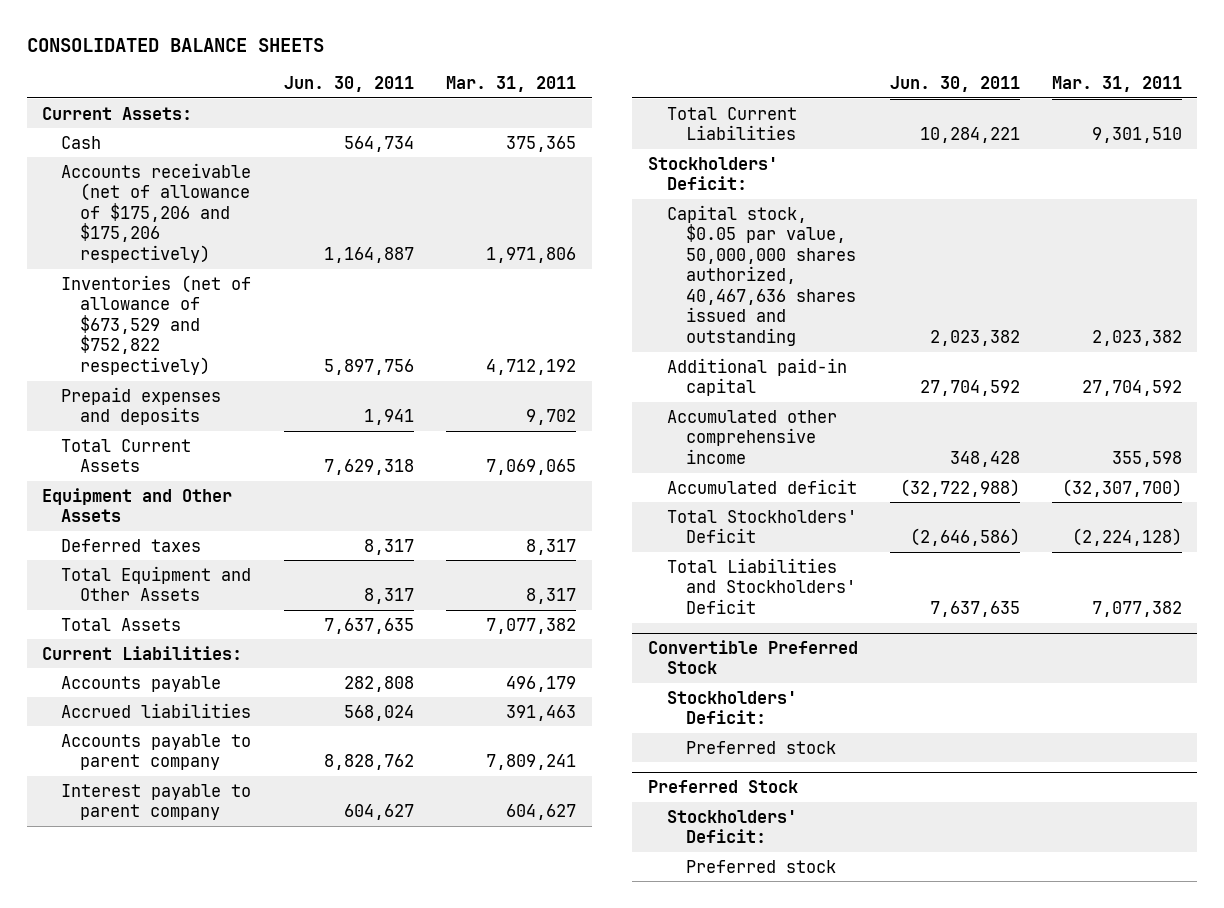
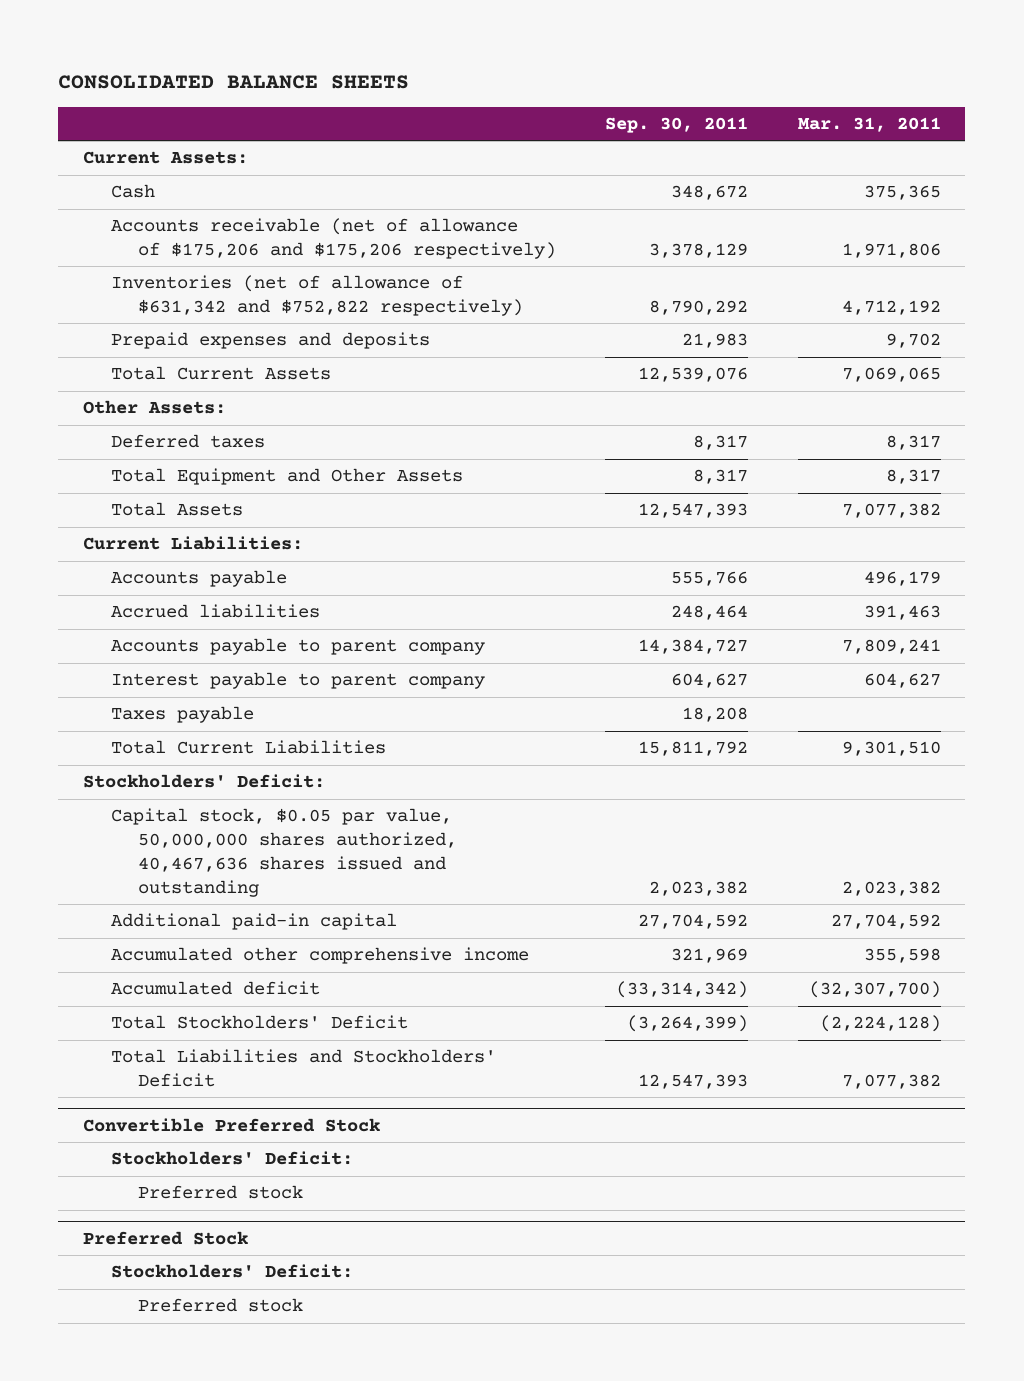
[284,75,415,92] Jun. 30, 2011 -> none
none -> [605,116,749,133] Sep. 30, 2011
[61,274,252,375] Inventories (net of allowance of $673,529 and $752,822 respectively) -> [110,275,524,317] Inventories (net of allowance of $631,342 and $752,822 respectively)
[42,487,233,523] Equipment and Other Assets -> [83,400,227,415] Other Assets:
none -> [110,706,254,724] Taxes payable

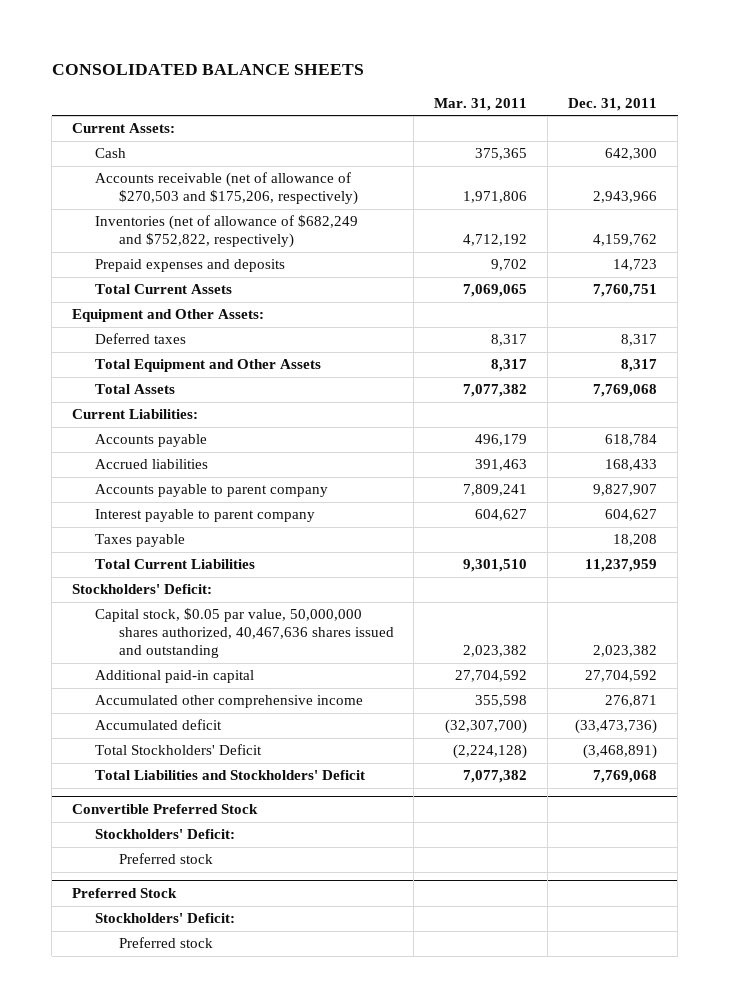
[605,116,749,133] Sep. 30, 2011 -> none
none -> [568,97,658,111] Dec. 31, 2011
[110,218,557,260] Accounts receivable (net of allowance of $175,206 and $175,206 respectively) -> [95,172,358,206] Accounts receivable (net of allowance of $270,503 and $175,206, respectively)
[110,275,524,317] Inventories (net of allowance of $631,342 and $752,822 respectively) -> [95,215,359,249] Inventories (net of allowance of $682,249 and $752,822, respectively)
[83,400,227,415] Other Assets: -> [72,309,265,323] Equipment and Other Assets:

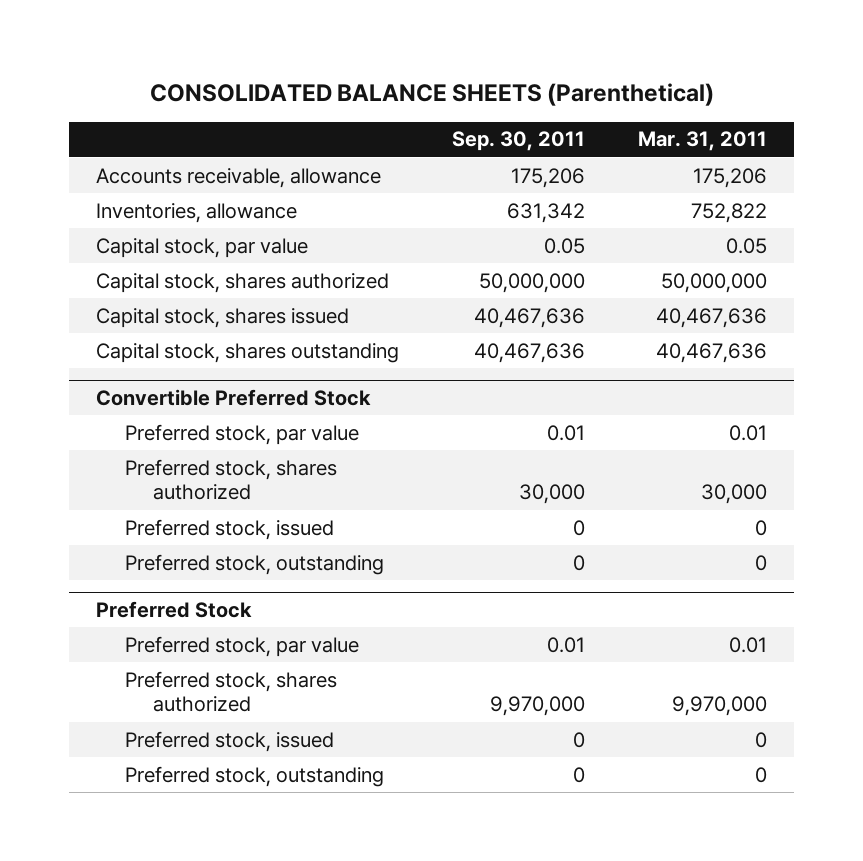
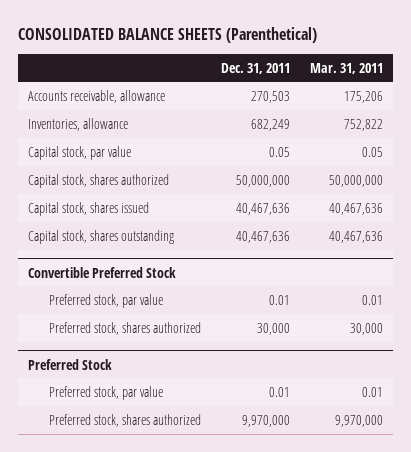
[452,131,586,152] Sep. 30, 2011 -> none
none -> [220,62,290,74] Dec. 31, 2011
[124,518,334,540] Preferred stock, issued -> none
[124,553,384,575] Preferred stock, outstanding -> none
[124,730,334,752] Preferred stock, issued -> none
[124,765,384,787] Preferred stock, outstanding -> none

